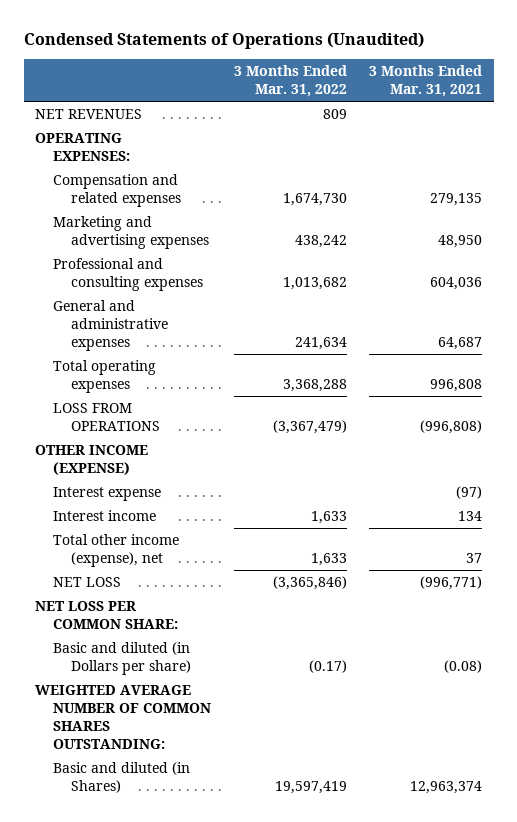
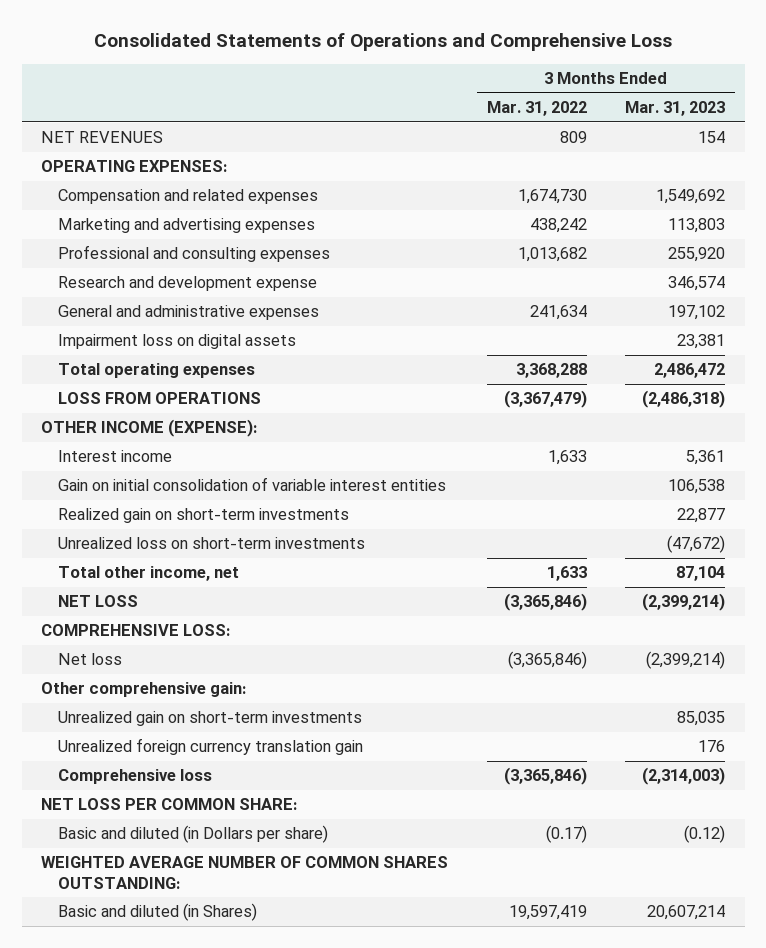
[23,32,424,50] Condensed Statements of Operations (Unaudited) -> [94,33,673,52] Consolidated Statements of Operations and Comprehensive Loss
[369,65,483,98] 3 Months Ended Mar. 31, 2021 -> none
none -> [625,101,726,117] Mar. 31, 2023
none -> [58,276,318,292] Research and development expense
none -> [58,334,297,350] Impairment loss on digital assets
[52,487,161,502] Interest expense -> none
[35,445,149,475] OTHER INCOME (EXPENSE) -> [41,419,258,438] OTHER INCOME (EXPENSE):
none -> [58,477,447,492] Gain on initial consolidation of variable interest entities
none -> [58,508,350,524] Realized gain on short-term investments
none -> [58,537,366,550] Unrealized loss on short-term investments
[52,534,179,567] Total other income (expense), net -> [58,566,240,582] Total other income, net
none -> [41,624,231,637] COMPREHENSIVE LOSS:
none -> [58,653,123,666] Net loss
none -> [41,682,247,698] Other comprehensive gain:
none -> [58,711,363,727] Unrealized gain on short-term investments
none -> [58,738,364,756] Unrealized foreign currency translation gain
none -> [58,769,213,785] Comprehensive loss

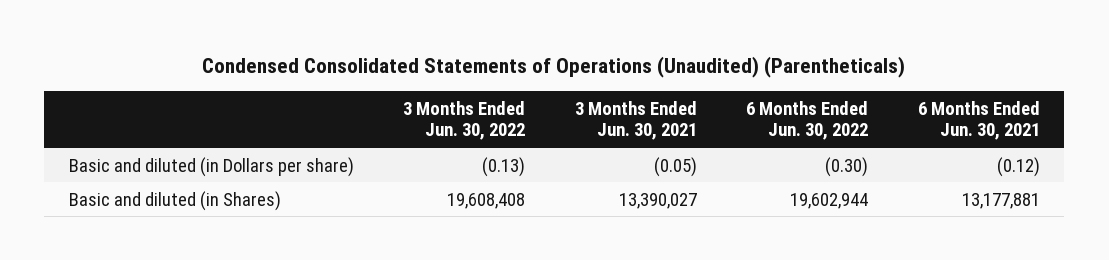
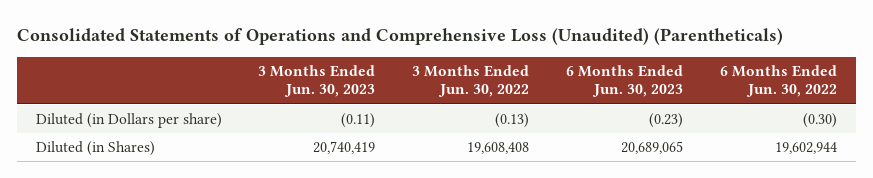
[202,55,906,78] Condensed Consolidated Statements of Operations (Unaudited) (Parentheticals) -> [17,28,784,46] Consolidated Statements of Operations and Comprehensive Loss (Unaudited) (Parentheticals)
[574,100,697,141] 3 Months Ended Jun. 30, 2021 -> none
[917,100,1040,141] 6 Months Ended Jun. 30, 2021 -> none
none -> [258,64,376,98] 3 Months Ended Jun. 30, 2023
none -> [566,64,684,98] 6 Months Ended Jun. 30, 2023
[68,156,354,177] Basic and diluted (in Dollars per share) -> [35,113,222,129] Diluted (in Dollars per share)
[68,190,281,211] Basic and diluted (in Shares) -> [35,141,155,157] Diluted (in Shares)

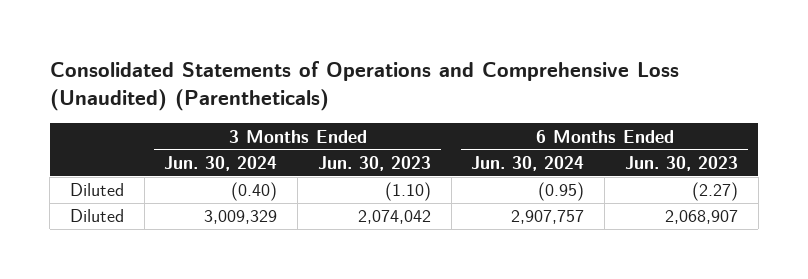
[412,64,530,98] 3 Months Ended Jun. 30, 2022 -> none
[720,64,838,98] 6 Months Ended Jun. 30, 2022 -> none
none -> [164,155,278,171] Jun. 30, 2024
none -> [471,155,585,171] Jun. 30, 2024
[35,113,222,129] Diluted (in Dollars per share) -> [70,183,125,197] Diluted
[341,113,376,129] (0.11) -> [384,182,431,202] (1.10)
[649,113,684,129] (0.23) -> [691,182,738,202] (2.27)
[35,141,155,157] Diluted (in Shares) -> [70,209,125,223] Diluted
[313,141,376,155] 20,740,419 -> [357,210,431,225] 2,074,042
[621,141,684,155] 20,689,065 -> [664,210,738,225] 2,068,907

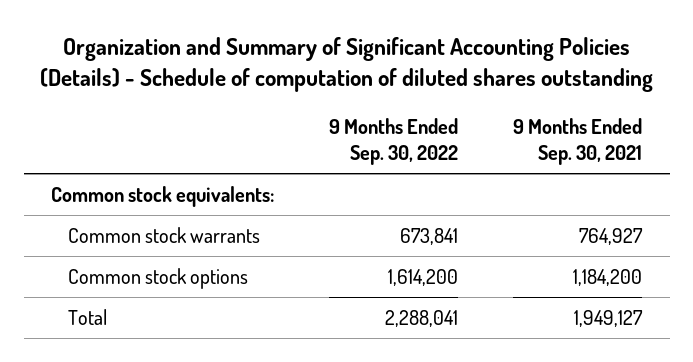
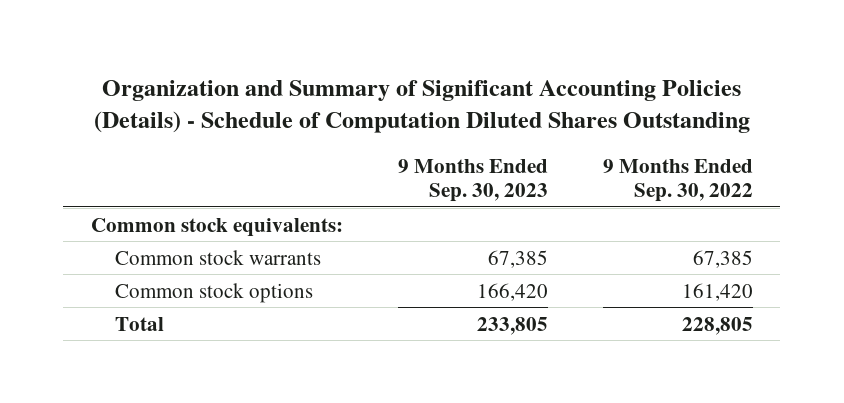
[39,37,653,93] Organization and Summary of Significant Accounting Policies (Details) - Schedule of computation of diluted shares outstanding -> [93,79,750,134] Organization and Summary of Significant Accounting Policies (Details) - Schedule of Computation Diluted Shares Outstanding
[513,118,643,166] 9 Months Ended Sep. 30, 2021 -> none
none -> [397,158,548,202] 9 Months Ended Sep. 30, 2023
[400,227,459,245] 673,841 -> [692,249,753,268] 67,385
[388,268,459,286] 1,614,200 -> [681,282,753,301] 161,420
[385,309,459,327] 2,288,041 -> [681,316,753,335] 228,805

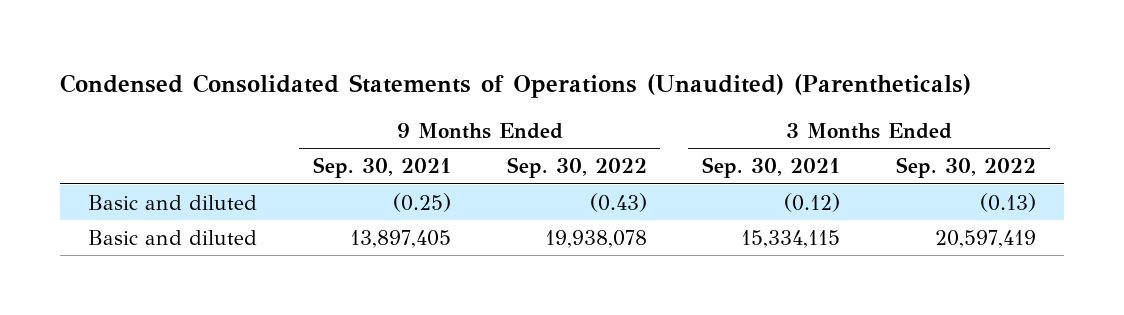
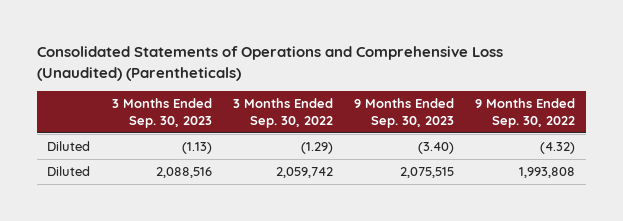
[59,74,971,99] Condensed Consolidated Statements of Operations (Unaudited) (Parentheticals) -> [36,46,503,81] Consolidated Statements of Operations and Comprehensive Loss (Unaudited) (Parentheticals)
[312,157,451,179] Sep. 30, 2021 -> none
[702,157,841,179] Sep. 30, 2021 -> none
none -> [111,97,212,128] 3 Months Ended Sep. 30, 2023
none -> [353,97,454,128] 9 Months Ended Sep. 30, 2023
[87,194,257,210] Basic and diluted -> [47,141,91,152] Diluted
[589,192,647,212] (0.43) -> [540,142,576,155] (4.32)
[980,192,1037,212] (0.13) -> [300,142,333,155] (1.29)
[87,229,257,245] Basic and diluted -> [47,166,91,177] Diluted
[544,229,647,248] 19,938,078 -> [519,167,576,179] 1,993,808
[935,229,1037,248] 20,597,419 -> [275,167,333,179] 2,059,742

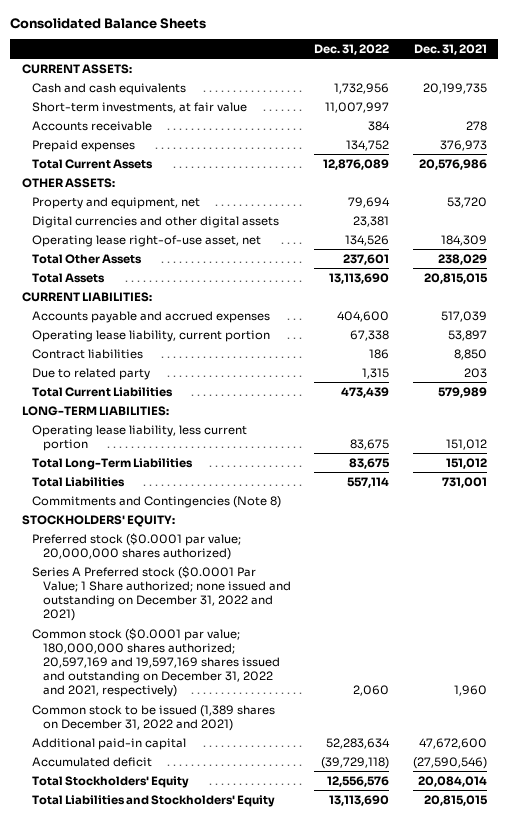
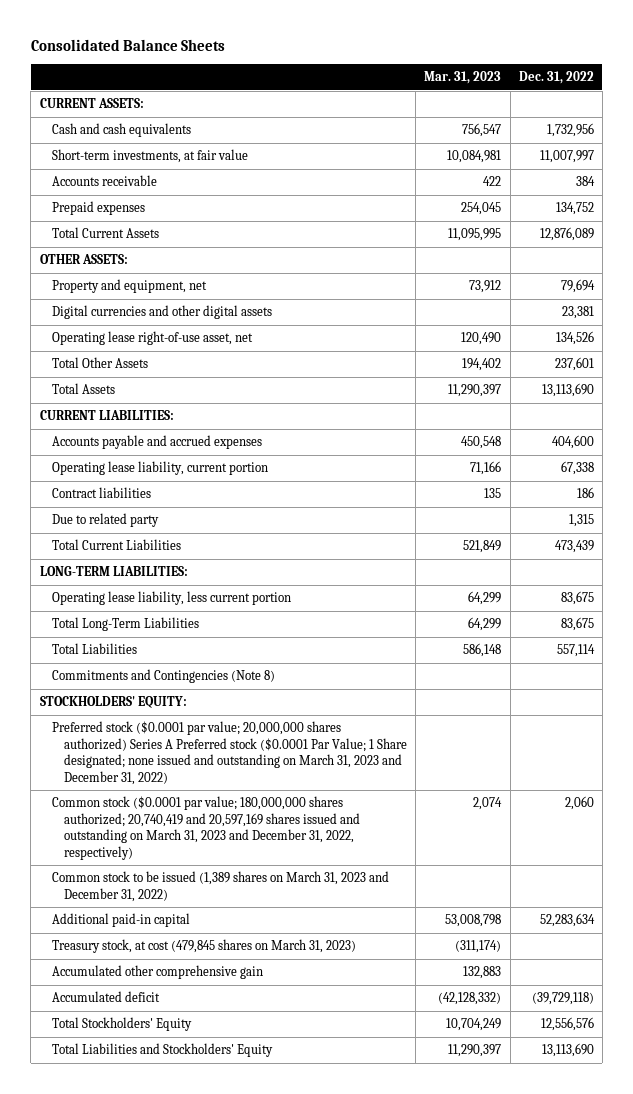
[413,43,487,55] Dec. 31, 2021 -> none
none -> [424,71,502,85] Mar. 31, 2023
[32,532,242,560] Preferred stock ($0.0001 par value; 20,000,000 shares authorized) -> none
[32,565,291,622] Series A Preferred stock ($0.0001 Par Value; 1 Share authorized; none issued and outstanding on December 31, 2022 and 2021) -> [51,721,408,785] Preferred stock ($0.0001 par value; 20,000,000 shares authorized) Series A Preferred stock ($0.0001 Par Value; 1 Share designated; none issued and outstanding on March 31, 2023 and December 31, 2022)
[32,627,280,698] Common stock ($0.0001 par value; 180,000,000 shares authorized; 20,597,169 and 19,597,169 shares issued and outstanding on December 31, 2022 and 2021, respectively) -> [51,796,361,860] Common stock ($0.0001 par value; 180,000,000 shares authorized; 20,740,419 and 20,597,169 shares issued and outstanding on March 31, 2023 and December 31, 2022, respectively)
[32,704,276,731] Common stock to be issued (1,389 shares on December 31, 2022 and 2021) -> [51,871,389,902] Common stock to be issued (1,389 shares on March 31, 2023 and December 31, 2022)
none -> [51,939,356,954] Treasury stock, at cost (479,845 shares on March 31, 2023)
none -> [51,965,263,980] Accumulated other comprehensive gain

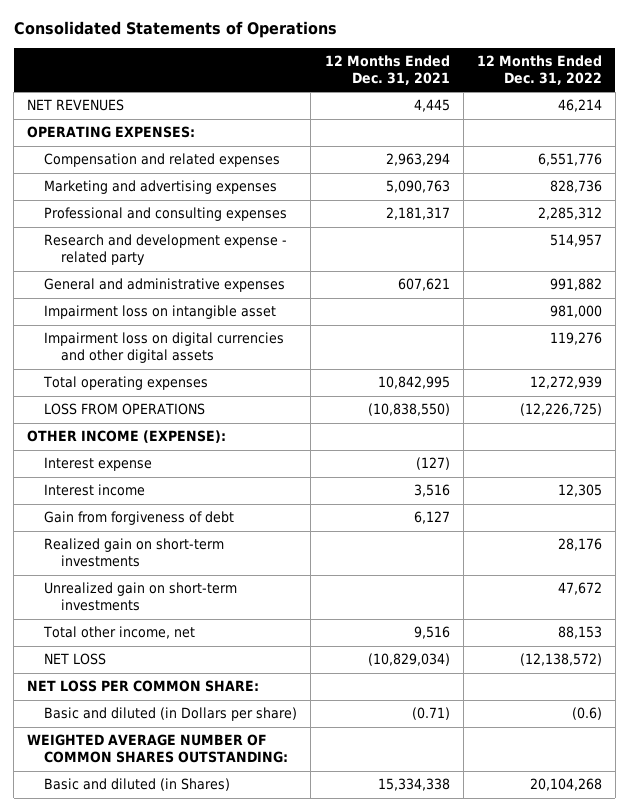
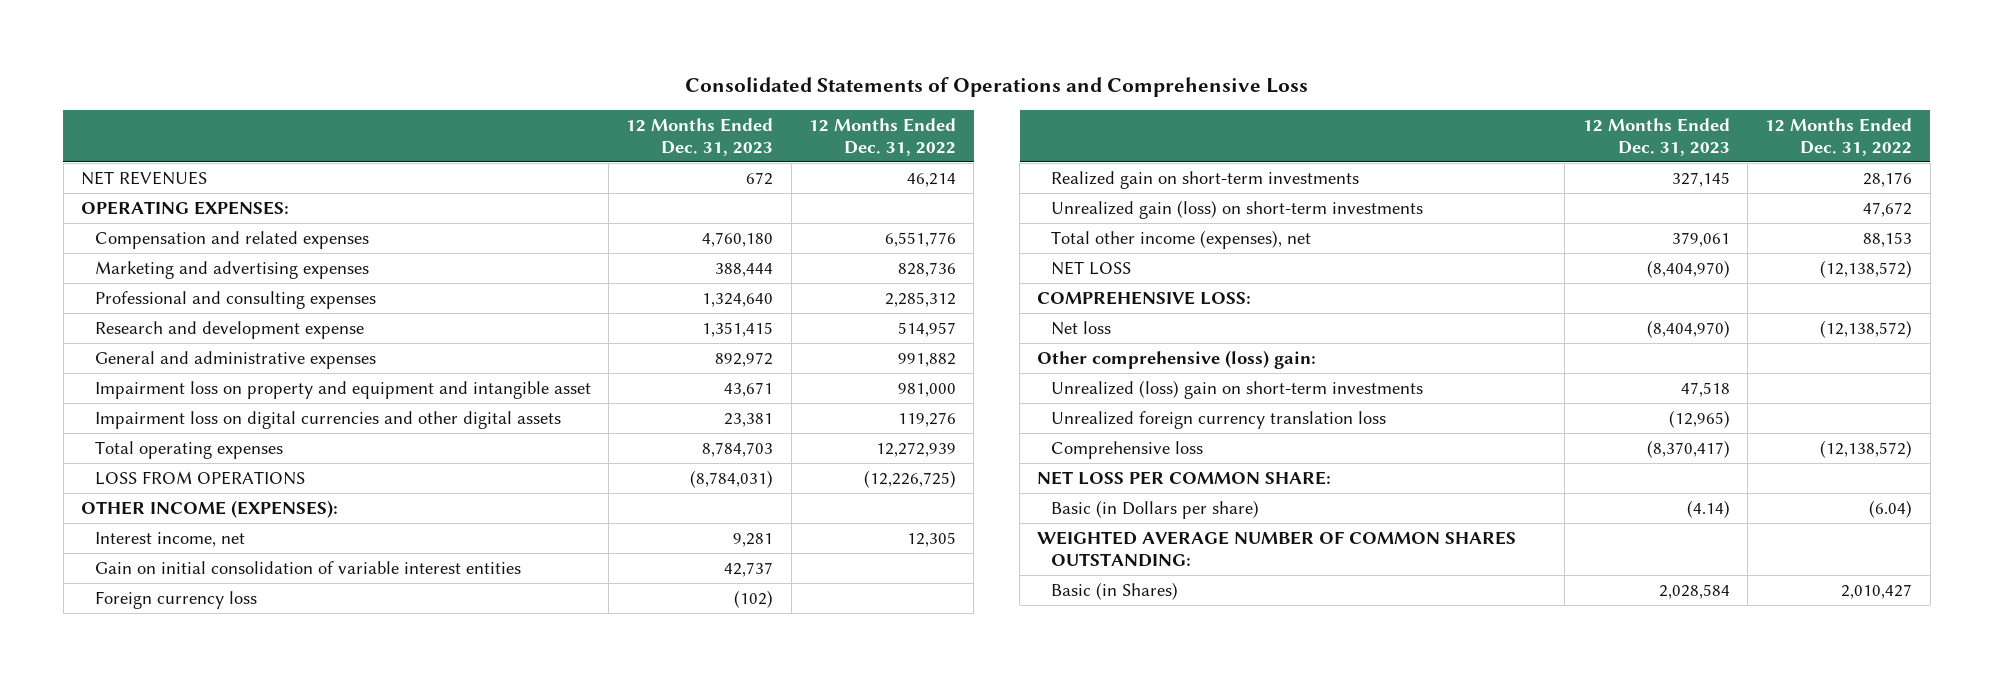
[13,21,337,39] Consolidated Statements of Operations -> [684,76,1308,97] Consolidated Statements of Operations and Comprehensive Loss
[324,54,450,85] 12 Months Ended Dec. 31, 2021 -> none
none -> [626,117,774,156] 12 Months Ended Dec. 31, 2023
[44,234,288,266] Research and development expense - related party -> [94,320,364,339] Research and development expense
[44,305,277,320] Impairment loss on intangible asset -> [94,380,591,399] Impairment loss on property and equipment and intangible asset
[44,457,153,472] Interest expense -> none
[44,511,235,526] Gain from forgiveness of debt -> none
[27,430,227,444] OTHER INCOME (EXPENSE): -> [81,499,339,518] OTHER INCOME (EXPENSES):
[44,484,146,497] Interest income -> [94,531,245,547] Interest income, net
none -> [94,560,521,574] Gain on initial consolidation of variable interest entities
none -> [94,590,257,609] Foreign currency loss
[44,582,238,612] Unrealized gain on short-term investments -> [1051,199,1424,219] Unrealized gain (loss) on short-term investments
[43,626,196,640] Total other income, net -> [1051,229,1312,249] Total other income (expenses), net
none -> [1037,290,1252,305] COMPREHENSIVE LOSS:
none -> [1051,320,1112,335] Net loss
none -> [1037,349,1317,369] Other comprehensive (loss) gain:
none -> [1051,379,1424,399] Unrealized (loss) gain on short-term investments
none -> [1051,410,1387,429] Unrealized foreign currency translation loss
none -> [1051,440,1204,459] Comprehensive loss
[44,707,298,722] Basic and diluted (in Dollars per share) -> [1051,499,1260,519] Basic (in Dollars per share)
[571,707,602,721] (0.6) -> [1869,499,1913,518] (6.04)
[44,778,231,792] Basic and diluted (in Shares) -> [1051,581,1179,600] Basic (in Shares)
[529,778,602,792] 20,104,268 -> [1841,583,1913,599] 2,010,427

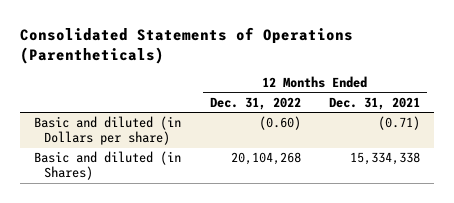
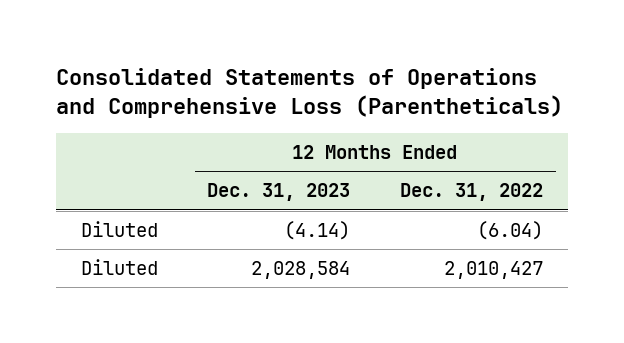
[19,26,353,64] Consolidated Statements of Operations (Parentheticals) -> [55,68,563,119] Consolidated Statements of Operations and Comprehensive Loss (Parentheticals)
[329,96,421,110] Dec. 31, 2021 -> none
none -> [207,183,351,202] Dec. 31, 2023
[34,116,182,146] Basic and diluted (in Dollars per share) -> none
none -> [80,220,158,237] Diluted
[34,151,182,181] Basic and diluted (in Shares) -> [80,258,158,275] Diluted
[230,152,301,166] 20,104,268 -> [444,260,544,279] 2,010,427

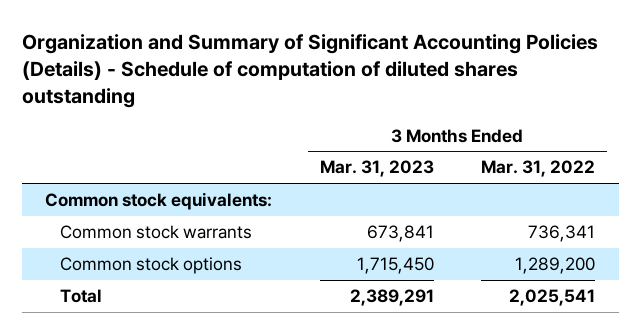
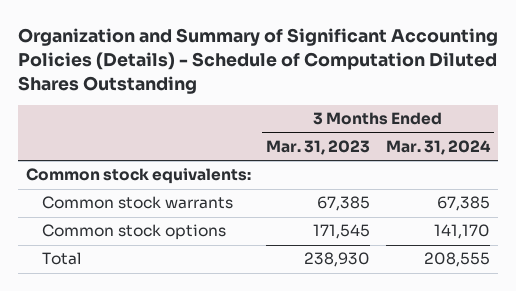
[21,33,598,108] Organization and Summary of Significant Accounting Policies (Details) - Schedule of computation of diluted shares outstanding -> [17,27,498,94] Organization and Summary of Significant Accounting Policies (Details) - Schedule of Computation Diluted Shares Outstanding
[480,160,595,178] Mar. 31, 2022 -> none
none -> [386,140,492,156] Mar. 31, 2024
[366,224,434,242] 673,841 -> [317,196,371,212] 67,385
[356,256,434,274] 1,715,450 -> [313,224,371,240] 171,545
[349,288,434,306] 2,389,291 -> [304,252,371,268] 238,930

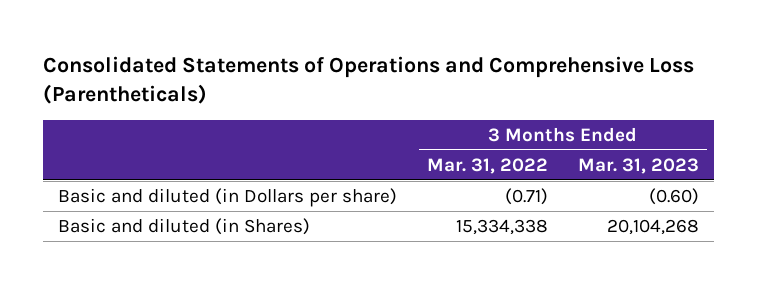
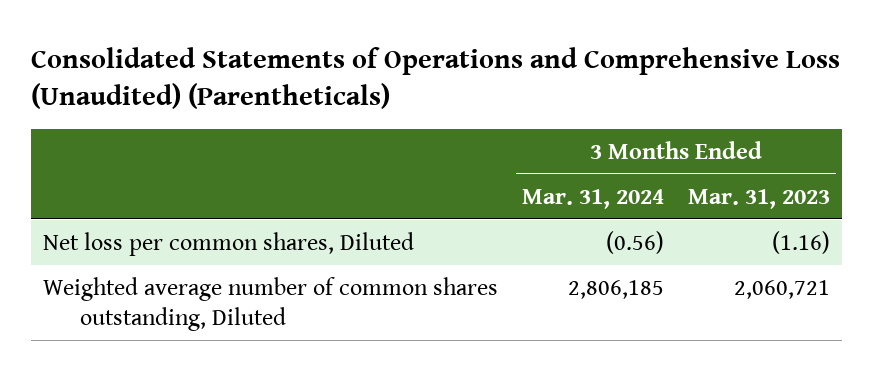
[42,55,694,105] Consolidated Statements of Operations and Comprehensive Loss (Parentheticals) -> [31,47,841,110] Consolidated Statements of Operations and Comprehensive Loss (Unaudited) (Parentheticals)
[426,157,548,174] Mar. 31, 2022 -> none
none -> [522,188,665,209] Mar. 31, 2024
[57,187,397,207] Basic and diluted (in Dollars per share) -> none
[57,217,310,235] Basic and diluted (in Shares) -> none
none -> [43,231,415,256] Net loss per common shares, Diluted
none -> [43,276,499,331] Weighted average number of common shares outstanding, Diluted

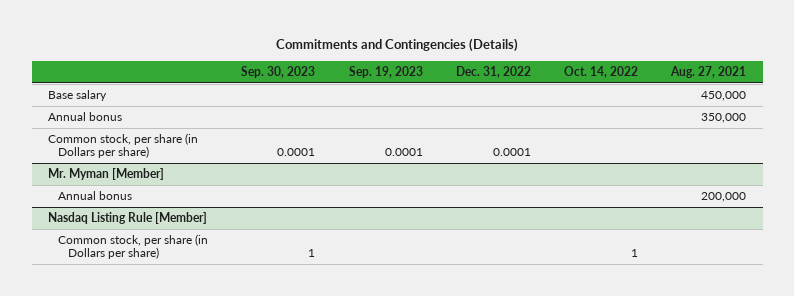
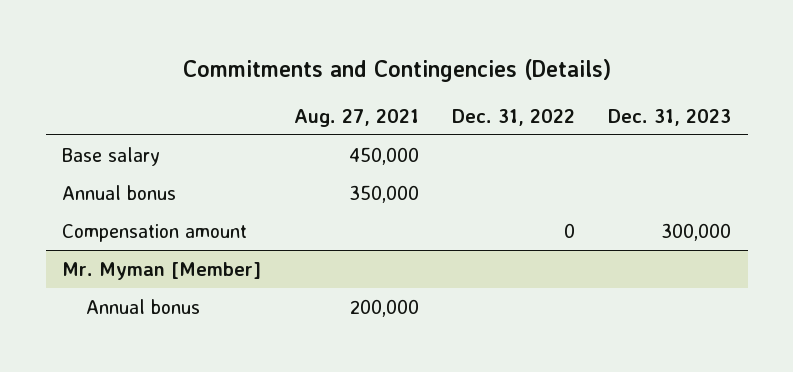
[241,65,316,78] Sep. 30, 2023 -> none
[348,65,423,78] Sep. 19, 2023 -> none
[563,65,638,78] Oct. 14, 2022 -> none
none -> [608,108,732,126] Dec. 31, 2023
[48,133,199,159] Common stock, per share (in Dollars per share) -> none
none -> [62,223,248,242] Compensation amount
[48,212,208,225] Nasdaq Listing Rule [Member] -> none
[58,234,209,260] Common stock, per share (in Dollars per share) -> none

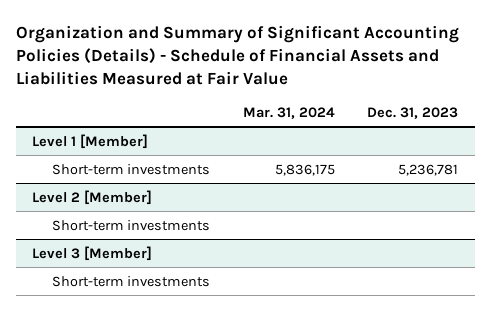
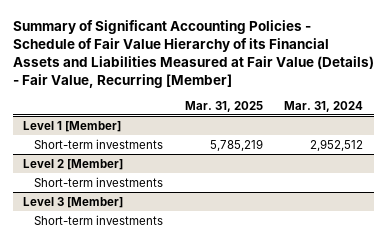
[15,25,459,85] Organization and Summary of Significant Accounting Policies (Details) - Schedule of Financial Assets and Liabilities Measured at Fair Value -> [12,19,374,88] Summary of Significant Accounting Policies - Schedule of Fair Value Hierarchy of its Financial Assets and Liabilities Measured at Fair Value (Details) - Fair Value, Recurring [Member]
[367,106,459,119] Dec. 31, 2023 -> none
none -> [184,100,263,112] Mar. 31, 2025
[274,163,335,176] 5,836,175 -> [310,138,364,151] 2,952,512

